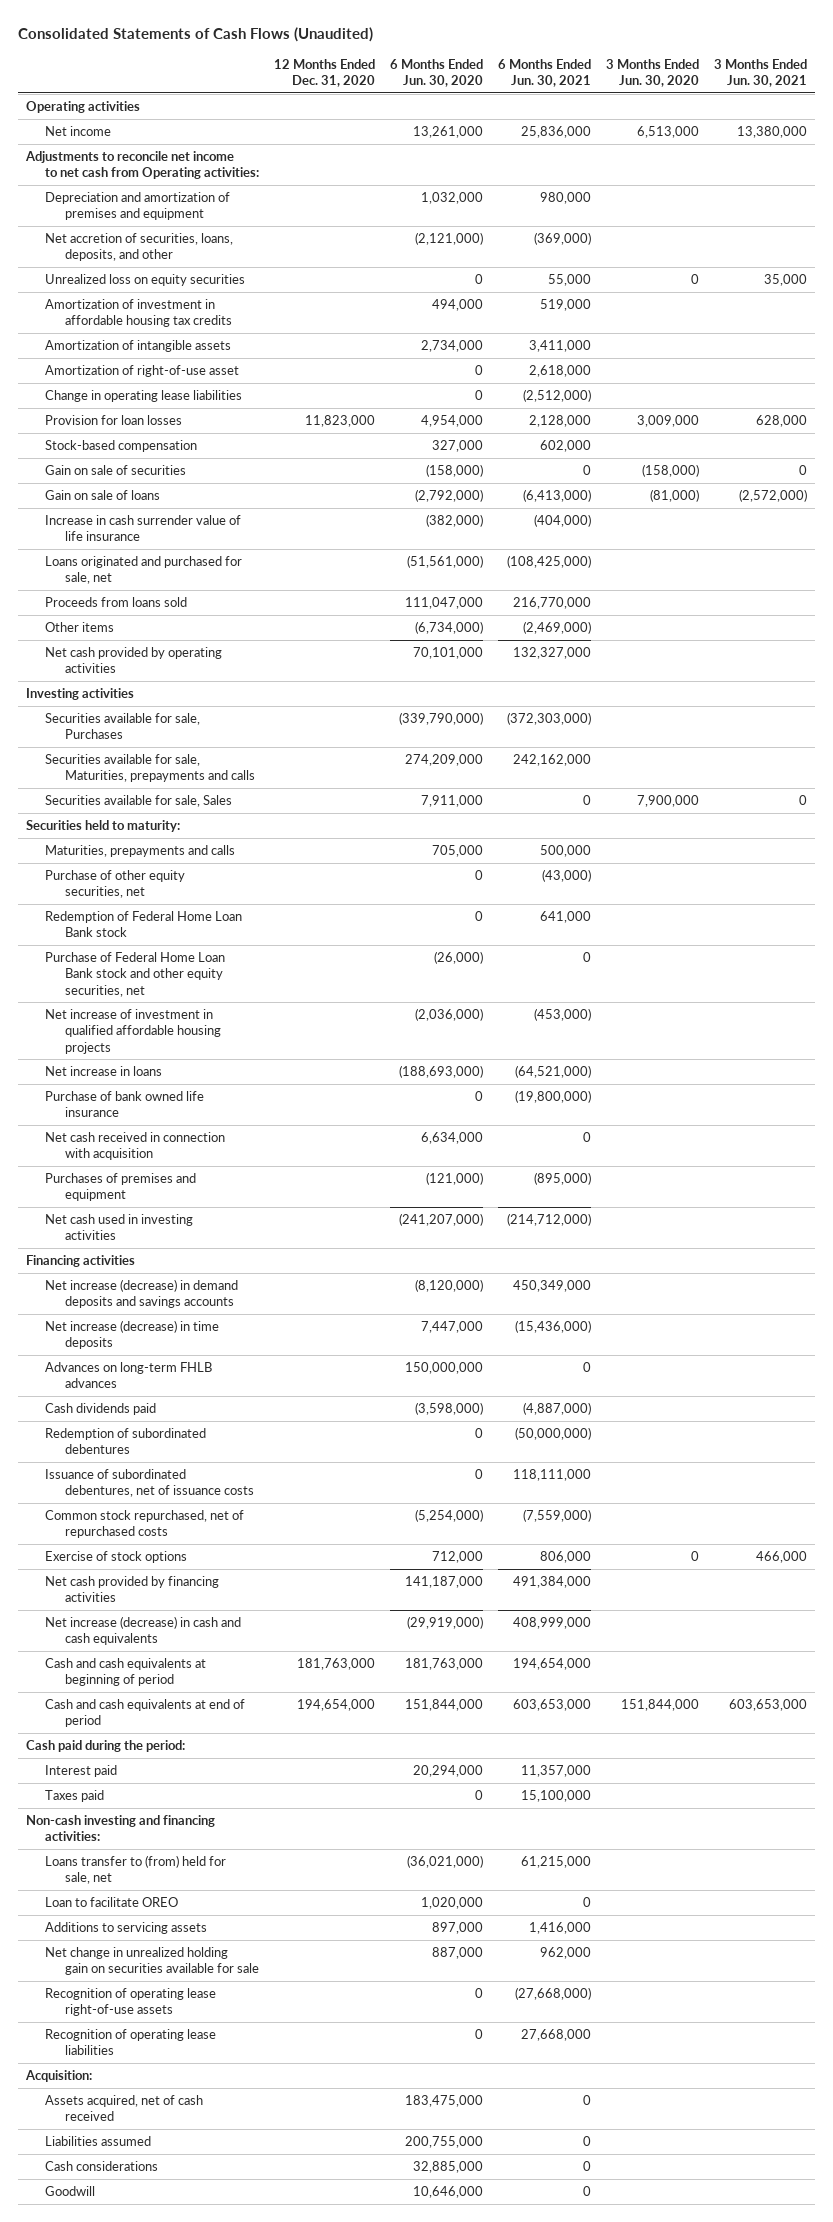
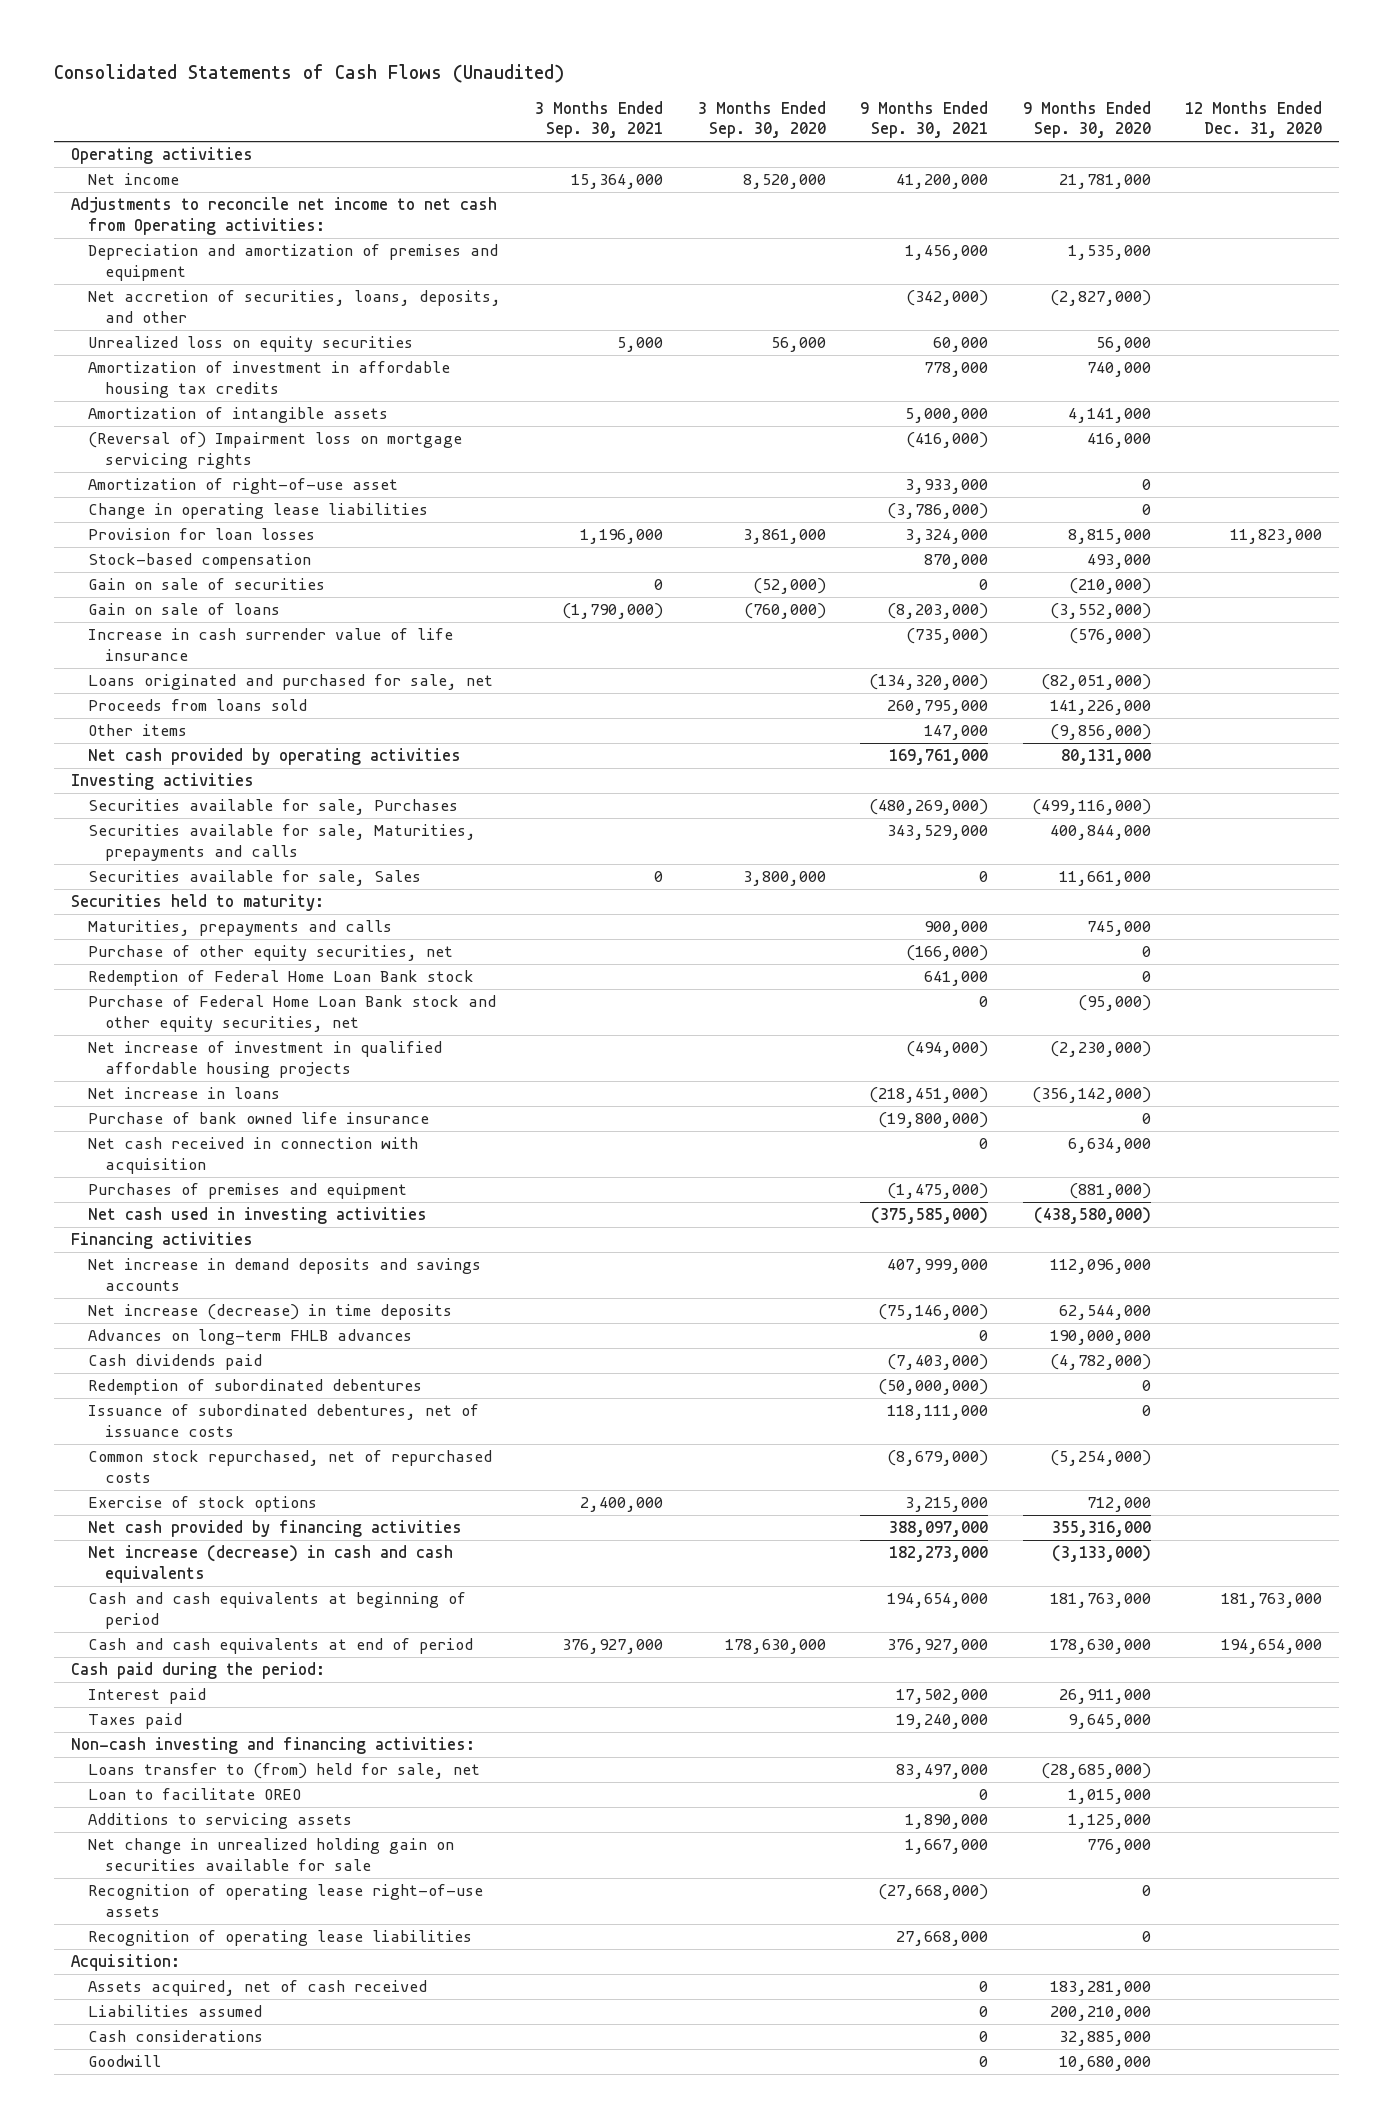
[390,58,484,88] 6 Months Ended Jun. 30, 2020 -> none
[498,58,592,88] 6 Months Ended Jun. 30, 2021 -> none
[606,58,700,88] 3 Months Ended Jun. 30, 2020 -> none
[714,58,808,88] 3 Months Ended Jun. 30, 2021 -> none
none -> [535,100,664,139] 3 Months Ended Sep. 30, 2021
none -> [697,100,826,139] 3 Months Ended Sep. 30, 2020
none -> [860,100,989,139] 9 Months Ended Sep. 30, 2021
none -> [1022,100,1151,139] 9 Months Ended Sep. 30, 2020
none -> [87,432,462,469] (Reversal of) Impairment loss on mortgage servicing rights
[45,1278,239,1309] Net increase (decrease) in demand deposits and savings accounts -> [87,1258,481,1291] Net increase in demand deposits and savings accounts

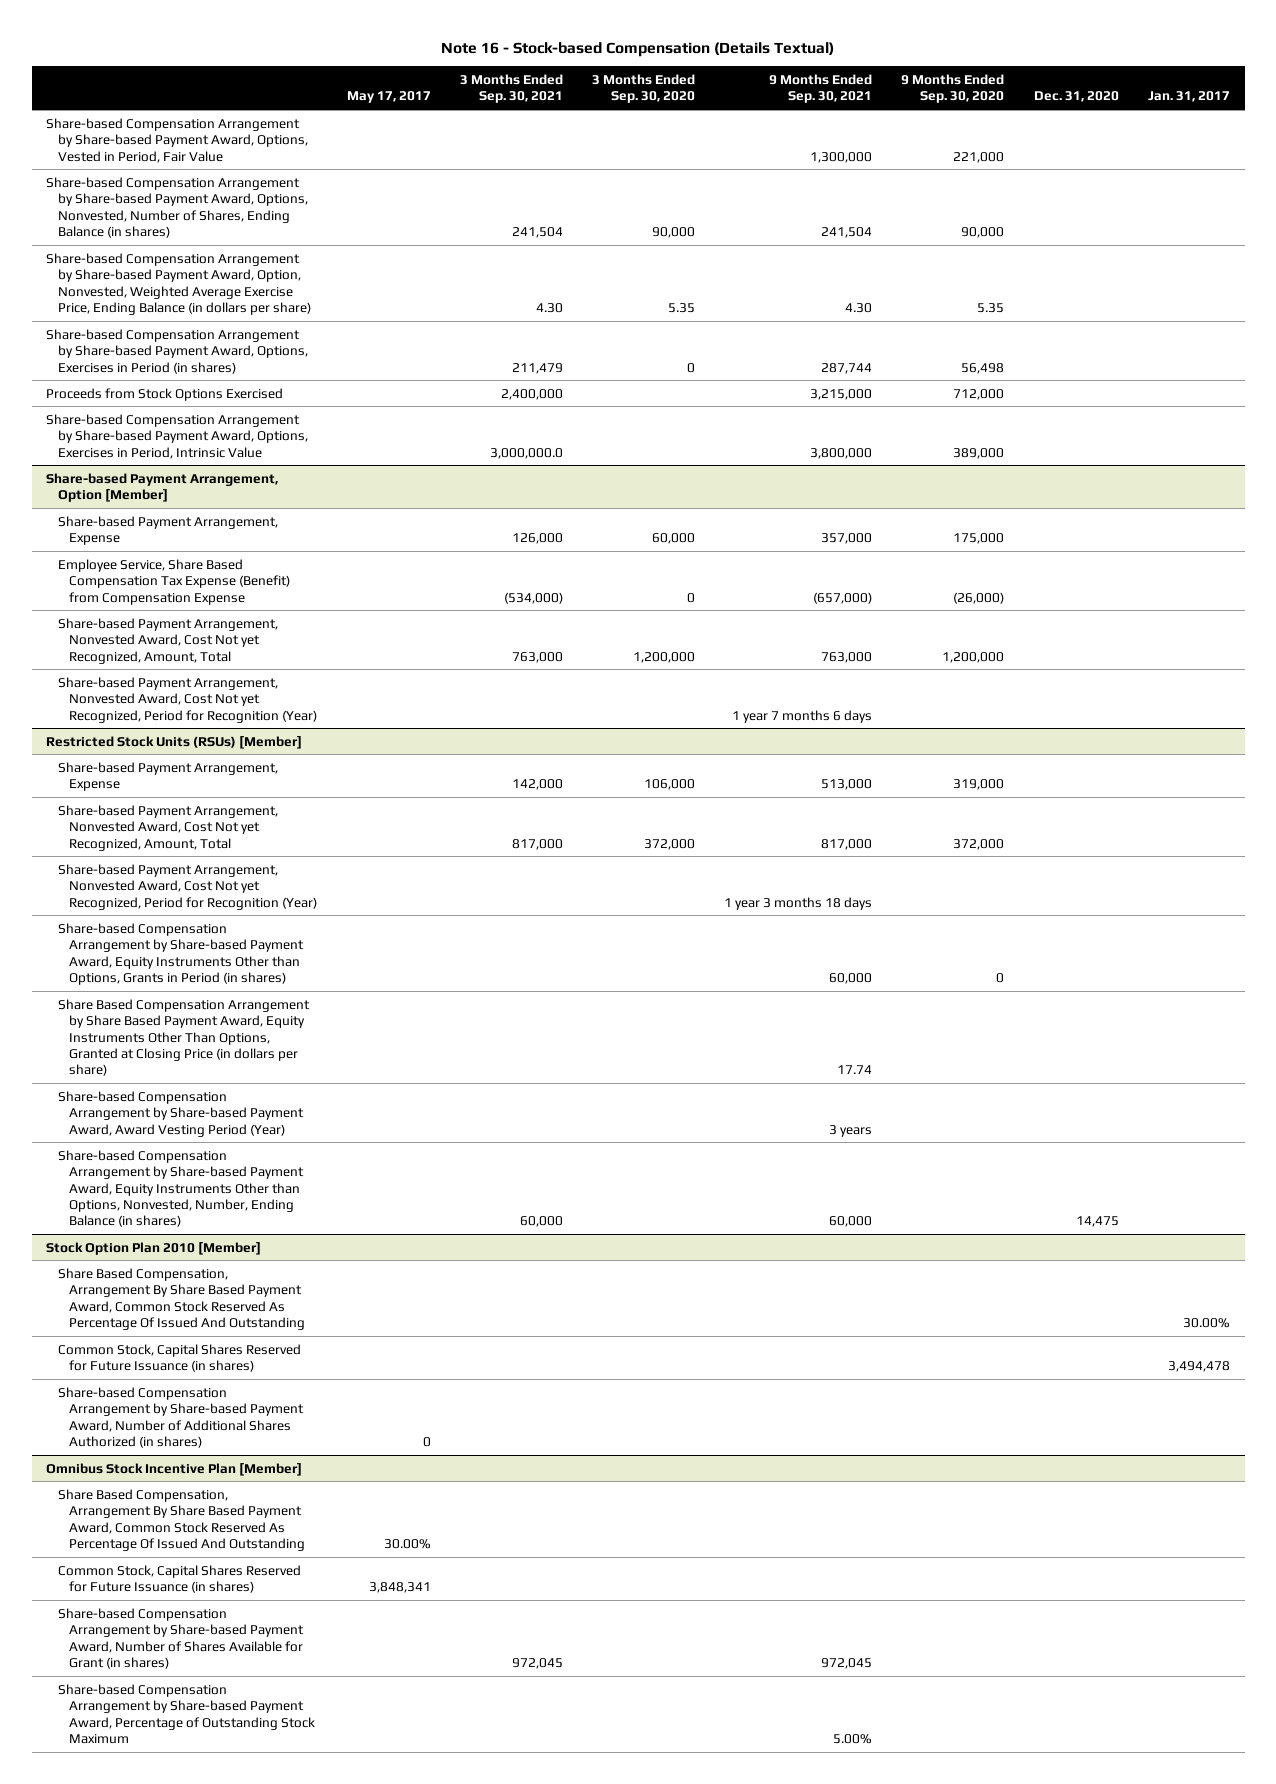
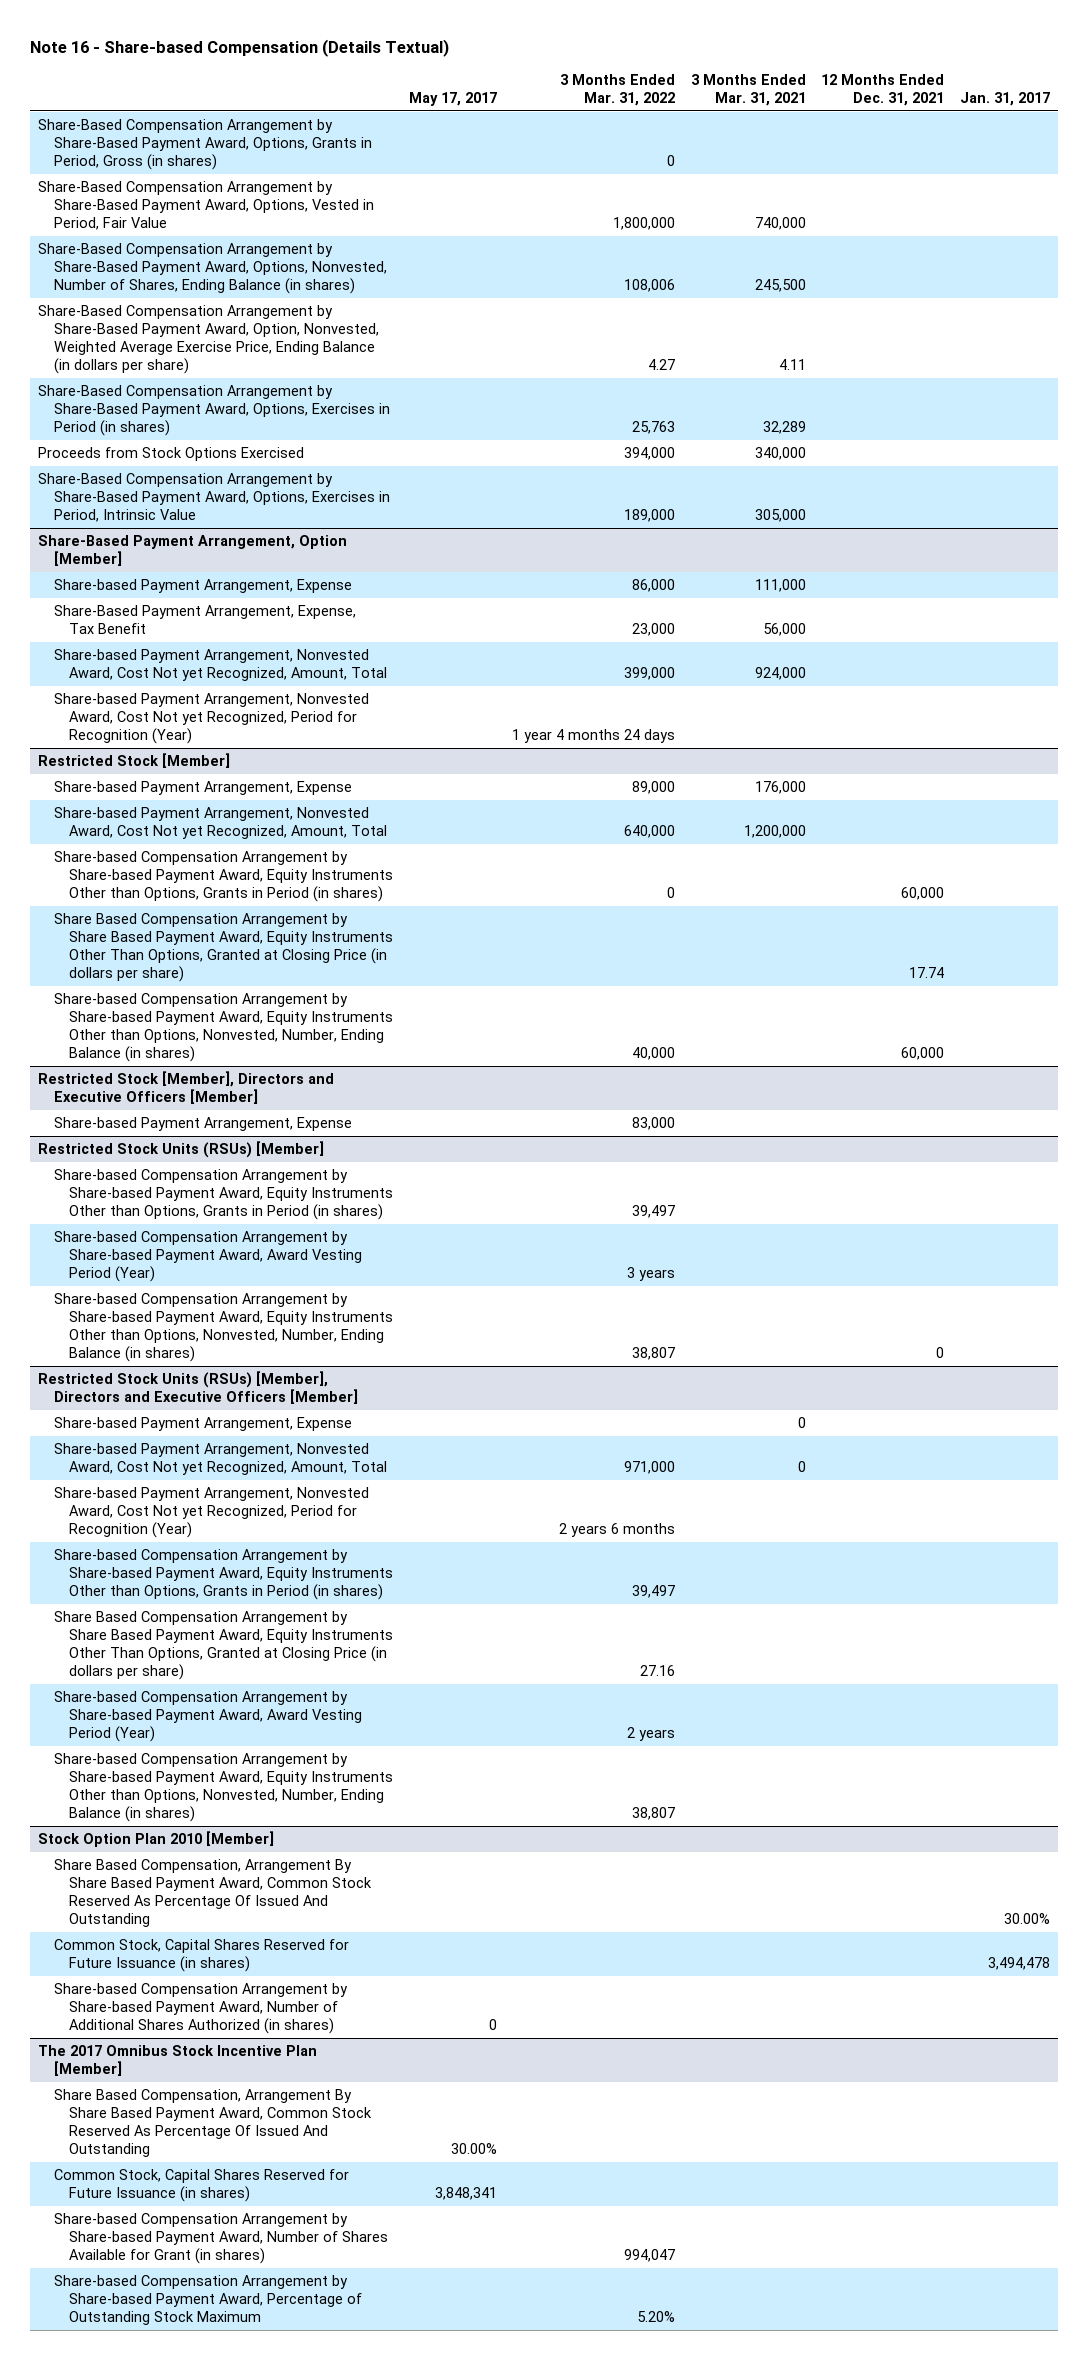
[441,41,835,57] Note 16 - Stock-based Compensation (Details Textual) -> [30,38,450,57] Note 16 - Share-based Compensation (Details Textual)
[459,73,563,104] 3 Months Ended Sep. 30, 2021 -> none
[592,73,696,104] 3 Months Ended Sep. 30, 2020 -> none
[769,73,873,104] 9 Months Ended Sep. 30, 2021 -> none
[901,73,1005,104] 9 Months Ended Sep. 30, 2020 -> none
[1033,91,1119,103] Dec. 31, 2020 -> none
none -> [560,73,676,106] 3 Months Ended Mar. 31, 2022
none -> [690,73,806,106] 3 Months Ended Mar. 31, 2021
none -> [821,73,945,106] 12 Months Ended Dec. 31, 2021
none -> [38,119,372,170] Share-Based Compensation Arrangement by Share-Based Payment Award, Options, Grants in Period, Gross (in shares)
[46,117,308,163] Share-based Compensation Arrangement by Share-based Payment Award, Options, Vested in Period, Fair Value -> [38,181,374,230] Share-Based Compensation Arrangement by Share-Based Payment Award, Options, Vested in Period, Fair Value
[46,176,308,238] Share-based Compensation Arrangement by Share-based Payment Award, Options, Nonvested, Number of Shares, Ending Balance (in shares) -> [38,243,387,294] Share-Based Compensation Arrangement by Share-Based Payment Award, Options, Nonvested, Number of Shares, Ending Balance (in shares)
[46,252,311,315] Share-based Compensation Arrangement by Share-based Payment Award, Option, Nonvested, Weighted Average Exercise Price, Ending Balance (in dollars per share) -> [38,305,379,374] Share-Based Compensation Arrangement by Share-Based Payment Award, Option, Nonvested, Weighted Average Exercise Price, Ending Balance (in dollars per share)
[46,328,308,374] Share-based Compensation Arrangement by Share-based Payment Award, Options, Exercises in Period (in shares) -> [38,385,390,436] Share-Based Compensation Arrangement by Share-Based Payment Award, Options, Exercises in Period (in shares)
[46,413,308,459] Share-based Compensation Arrangement by Share-based Payment Award, Options, Exercises in Period, Intrinsic Value -> [38,473,390,522] Share-Based Compensation Arrangement by Share-Based Payment Award, Options, Exercises in Period, Intrinsic Value
[46,472,279,503] Share-based Payment Arrangement, Option [Member] -> [38,535,348,566] Share-Based Payment Arrangement, Option [Member]
[57,558,291,605] Employee Service, Share Based Compensation Tax Expense (Benefit) from Compensation Expense -> none
none -> [53,605,356,634] Share-Based Payment Arrangement, Expense, Tax Benefit
none -> [38,753,231,769] Restricted Stock [Member]
none -> [53,781,352,796] Share-based Payment Arrangement, Expense
none -> [53,807,388,839] Share-based Payment Arrangement, Nonvested Award, Cost Not yet Recognized, Amount, Total
none -> [53,851,394,902] Share-based Compensation Arrangement by Share-based Payment Award, Equity Instruments Other than Options, Grants in Period (in shares)
none -> [53,913,394,982] Share Based Compensation Arrangement by Share Based Payment Award, Equity Instruments Other Than Options, Granted at Closing Price (in dollars per share)
none -> [53,993,394,1062] Share-based Compensation Arrangement by Share-based Payment Award, Equity Instruments Other than Options, Nonvested, Number, Ending Balance (in shares)
none -> [38,1071,335,1104] Restricted Stock [Member], Directors and Executive Officers [Member]
none -> [53,1117,352,1132] Share-based Payment Arrangement, Expense
[57,761,278,792] Share-based Payment Arrangement, Expense -> none
[57,804,278,851] Share-based Payment Arrangement, Nonvested Award, Cost Not yet Recognized, Amount, Total -> none
[57,863,318,910] Share-based Payment Arrangement, Nonvested Award, Cost Not yet Recognized, Period for Recognition (Year) -> none
[57,998,310,1077] Share Based Compensation Arrangement by Share Based Payment Award, Equity Instruments Other Than Options, Granted at Closing Price (in dollars per share) -> none
none -> [38,1371,358,1404] Restricted Stock Units (RSUs) [Member], Directors and Executive Officers [Member]
none -> [53,1417,352,1432] Share-based Payment Arrangement, Expense
none -> [53,1443,388,1475] Share-based Payment Arrangement, Nonvested Award, Cost Not yet Recognized, Amount, Total
none -> [53,1487,369,1538] Share-based Payment Arrangement, Nonvested Award, Cost Not yet Recognized, Period for Recognition (Year)
none -> [53,1549,394,1600] Share-based Compensation Arrangement by Share-based Payment Award, Equity Instruments Other than Options, Grants in Period (in shares)
none -> [53,1611,394,1680] Share Based Compensation Arrangement by Share Based Payment Award, Equity Instruments Other Than Options, Granted at Closing Price (in dollars per share)
none -> [53,1691,363,1742] Share-based Compensation Arrangement by Share-based Payment Award, Award Vesting Period (Year)
none -> [53,1753,394,1822] Share-based Compensation Arrangement by Share-based Payment Award, Equity Instruments Other than Options, Nonvested, Number, Ending Balance (in shares)
[46,1462,303,1476] Omnibus Stock Incentive Plan [Member] -> [38,2045,318,2076] The 2017 Omnibus Stock Incentive Plan [Member]

